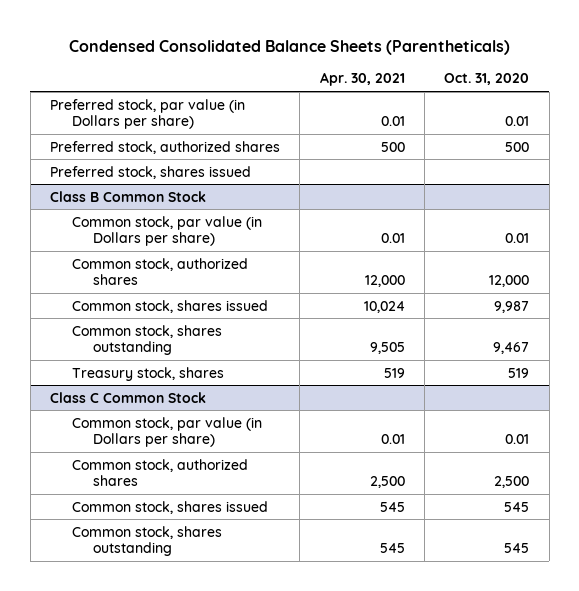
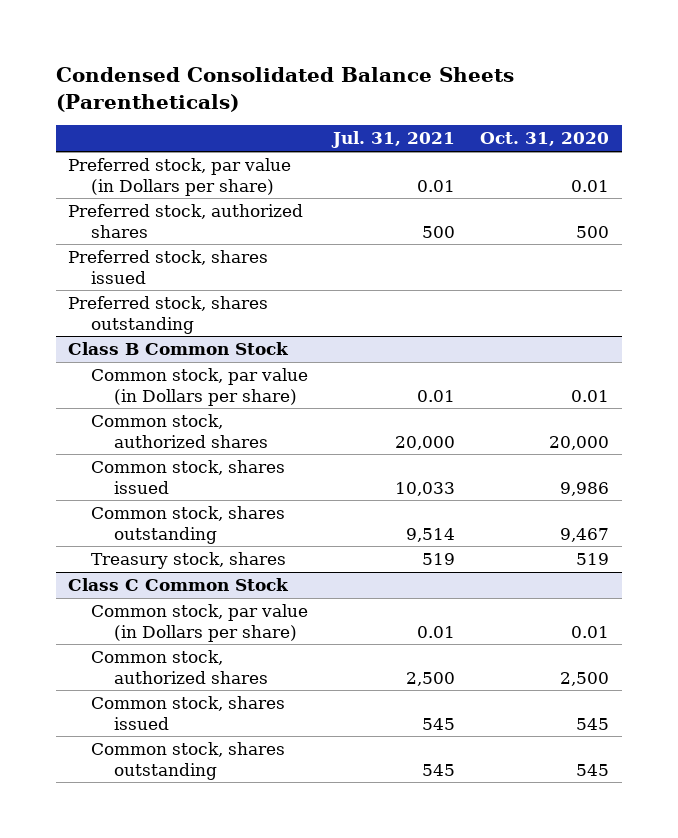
[319,72,405,87] Apr. 30, 2021 -> none
none -> [331,131,456,149] Jul. 31, 2021
none -> [68,296,269,334] Preferred stock, shares outstanding
[489,275,530,288] 12,000 -> [549,435,610,450] 20,000
[494,300,530,313] 9,987 -> [560,481,610,496] 9,986

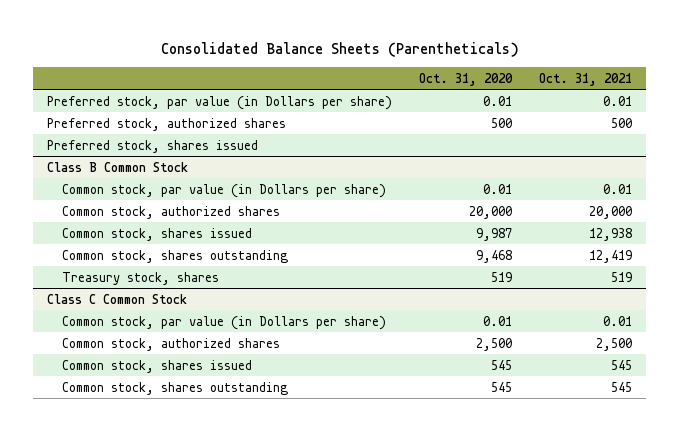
[55,67,514,112] Condensed Consolidated Balance Sheets (Parentheticals) -> [160,41,519,57] Consolidated Balance Sheets (Parentheticals)
[331,131,456,149] Jul. 31, 2021 -> none
none -> [539,72,633,86] Oct. 31, 2021
[68,296,269,334] Preferred stock, shares outstanding -> none
[560,481,610,496] 9,986 -> [476,227,513,241] 9,987
[560,527,610,542] 9,467 -> [476,249,513,263] 9,468

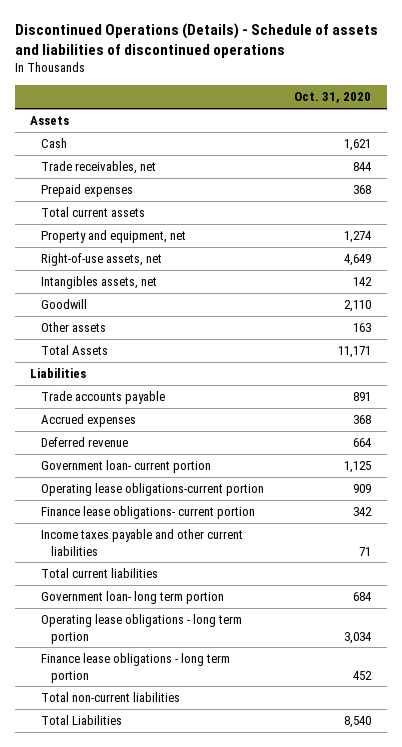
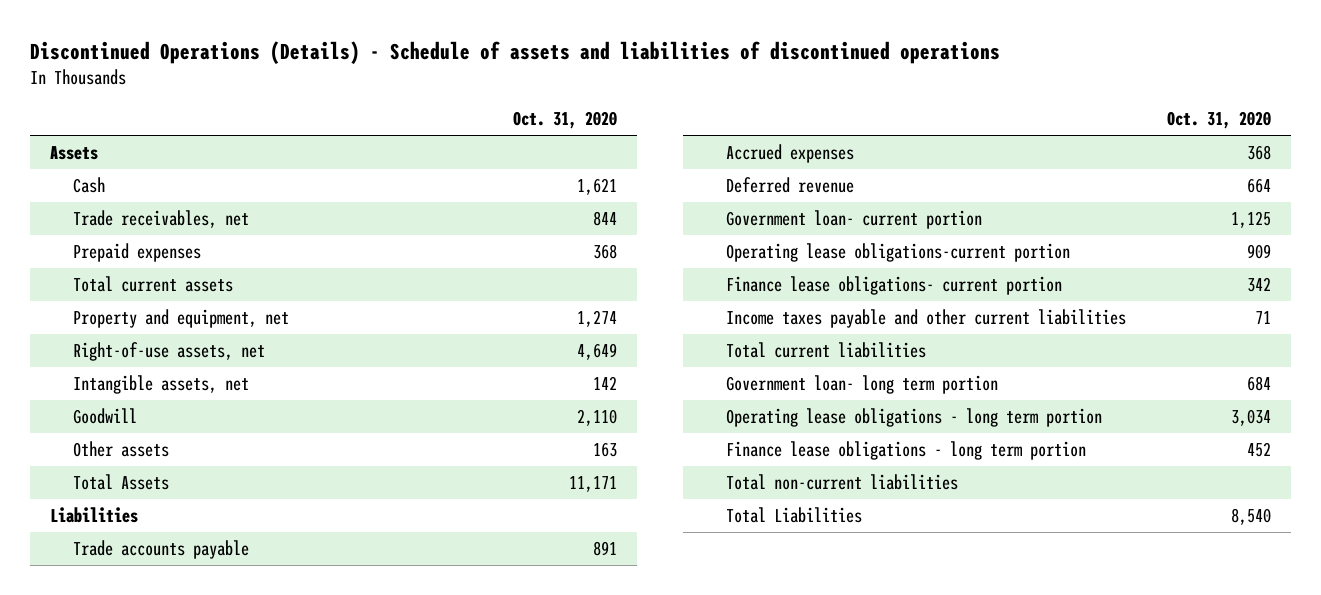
[40,276,157,290] Intangibles assets, net -> [72,375,249,395] Intangible assets, net

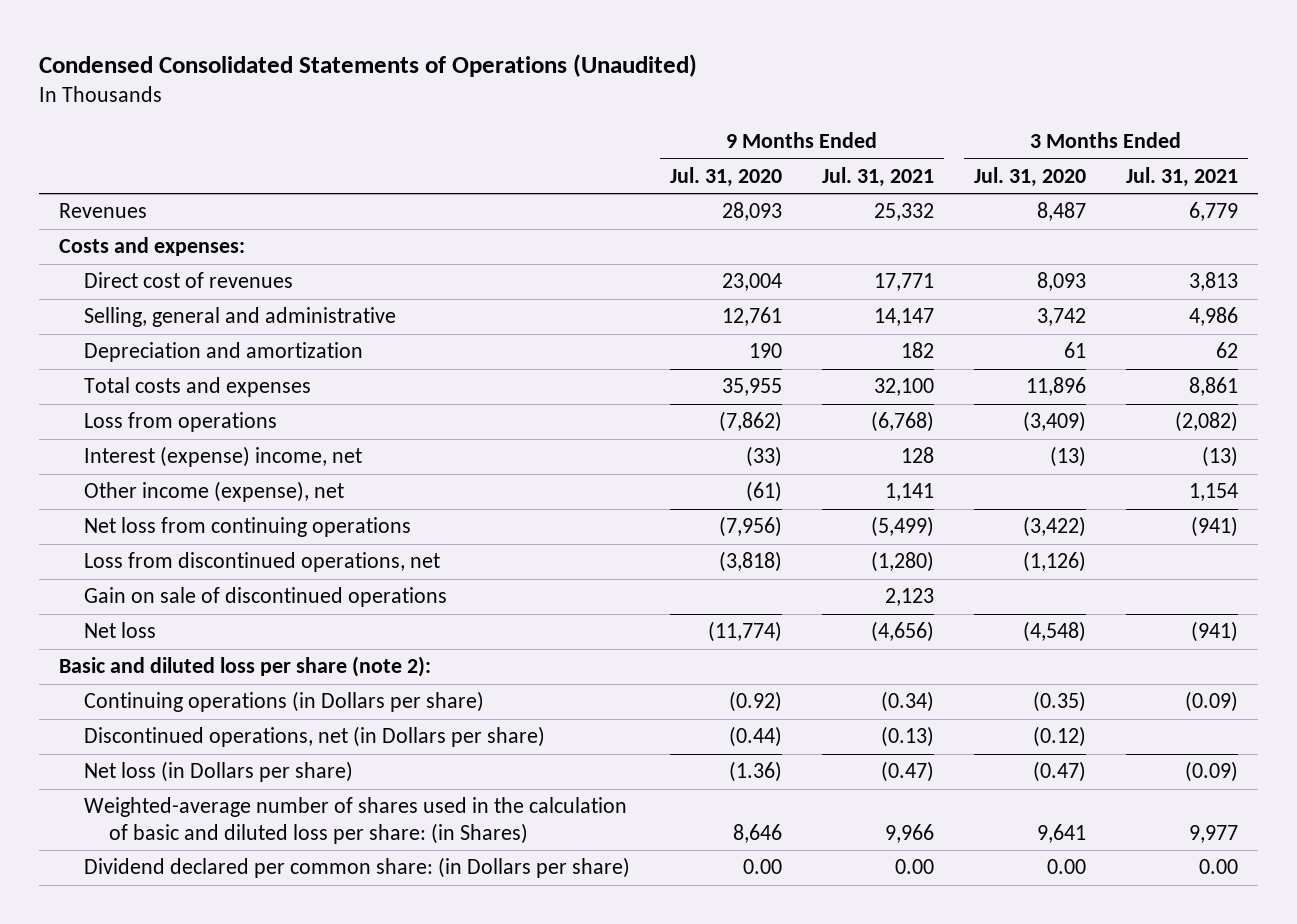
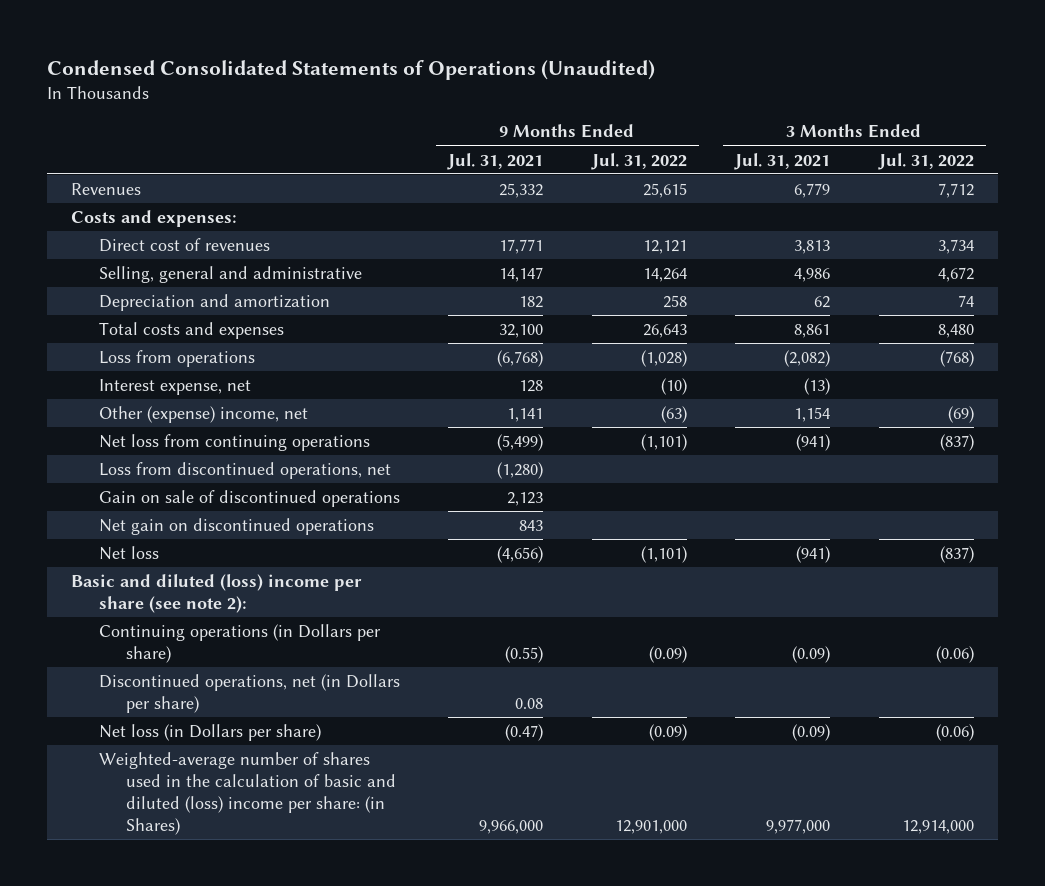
[670,166,783,187] Jul. 31, 2020 -> none
[973,166,1086,187] Jul. 31, 2020 -> none
none -> [590,152,687,170] Jul. 31, 2022
none -> [877,152,974,170] Jul. 31, 2022
[84,446,363,468] Interest (expense) income, net -> [98,379,251,396] Interest expense, net
[84,481,345,503] Other income (expense), net -> [98,406,308,424] Other (expense) income, net
none -> [98,518,374,536] Net gain on discontinued operations
[59,656,432,678] Basic and diluted loss per share (note 2): -> [70,574,362,613] Basic and diluted (loss) income per share (see note 2):
[880,691,934,713] (0.34) -> [505,645,544,663] (0.55)
[880,726,934,748] (0.13) -> [515,697,544,709] 0.08
[84,857,631,879] Dividend declared per common share: (in Dollars per share) -> none
[84,797,628,844] Weighted-average number of shares used in the calculation of basic and diluted loss per share: (in Shares) -> [98,752,397,835] Weighted-average number of shares used in the calculation of basic and diluted (loss) income per share: (in Shares)
[884,823,934,843] 9,966 -> [479,819,544,834] 9,966,000
[1188,824,1238,843] 9,977 -> [766,818,831,834] 9,977,000

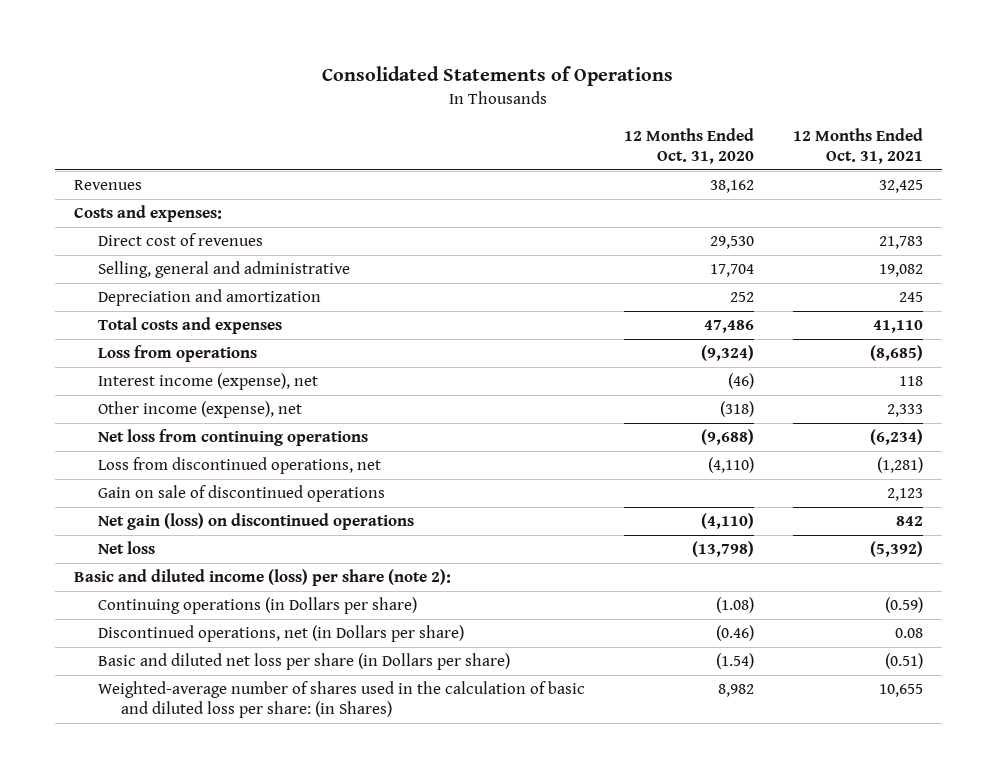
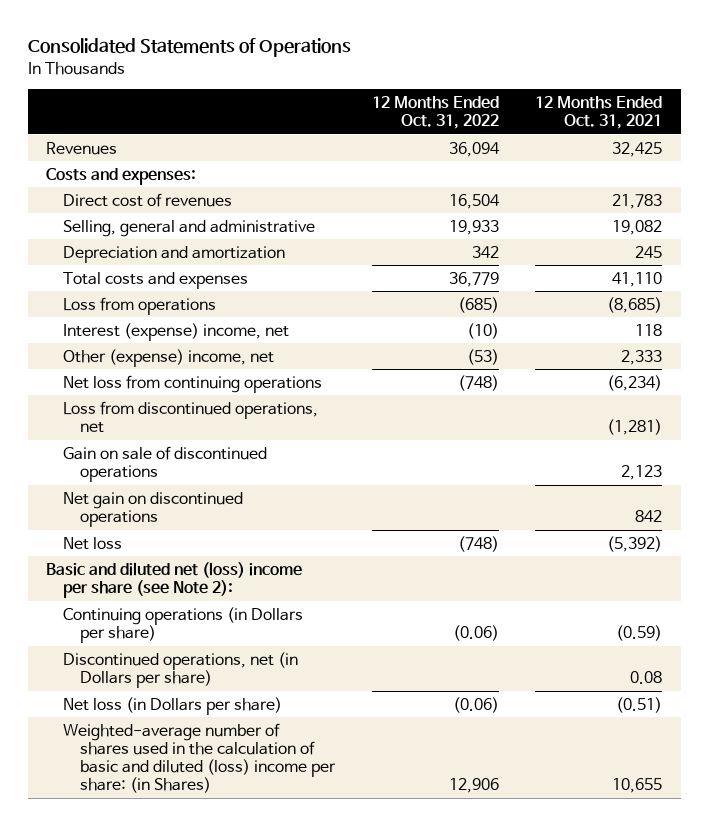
[623,127,754,164] 12 Months Ended Oct. 31, 2020 -> none
none -> [371,96,499,130] 12 Months Ended Oct. 31, 2022
[97,373,318,391] Interest income (expense), net -> [63,322,290,341] Interest (expense) income, net
[97,401,302,419] Other income (expense), net -> [63,348,275,367] Other (expense) income, net
[97,513,414,531] Net gain (loss) on discontinued operations -> [63,491,244,528] Net gain on discontinued operations
[74,569,452,587] Basic and diluted income (loss) per share (note 2): -> [46,561,303,599] Basic and diluted net (loss) income per share (see Note 2):
[97,653,510,671] Basic and diluted net loss per share (in Dollars per share) -> [63,696,283,715] Net loss (in Dollars per share)
[97,681,585,719] Weighted-average number of shares used in the calculation of basic and diluted loss per share: (in Shares) -> [63,722,337,794] Weighted-average number of shares used in the calculation of basic and diluted (loss) income per share: (in Shares)

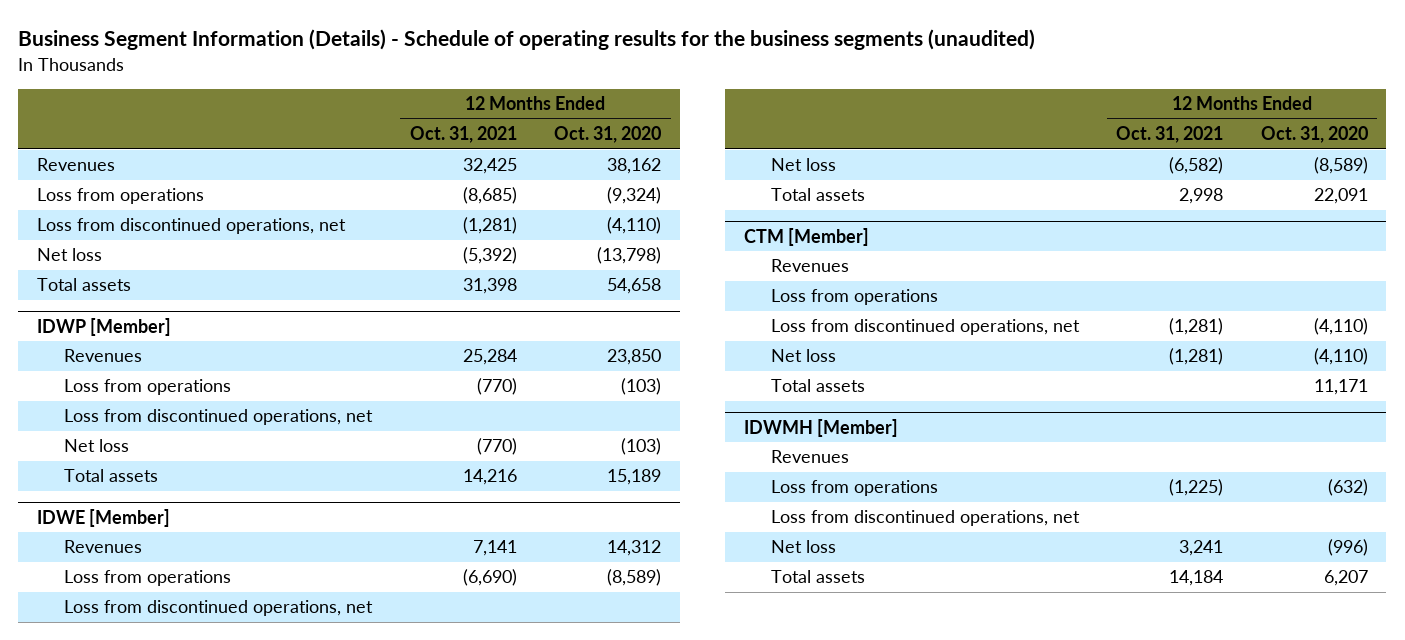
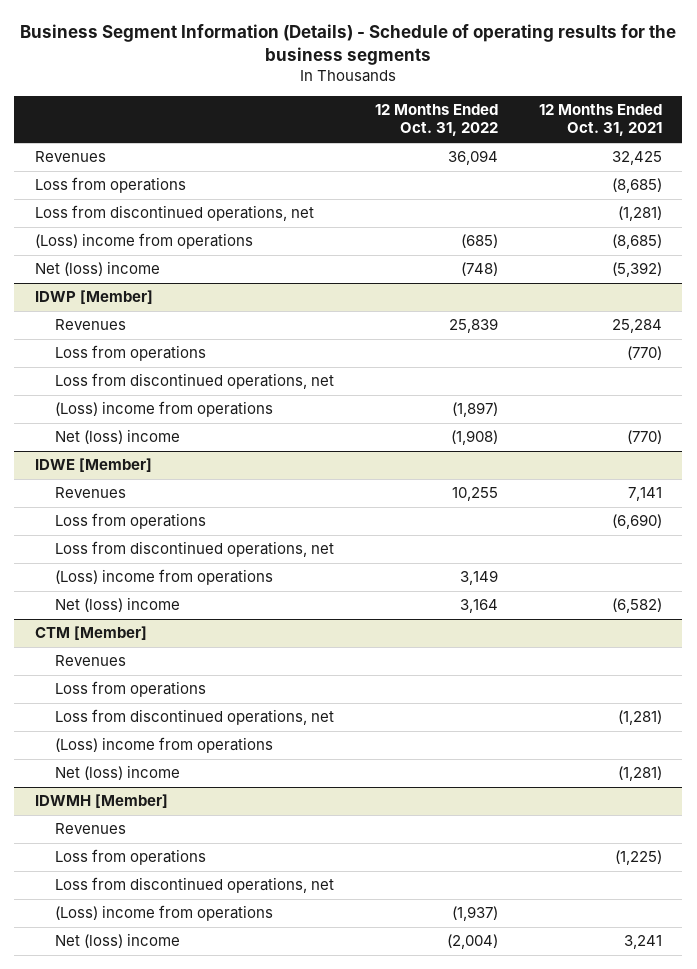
[18,29,1036,51] Business Segment Information (Details) - Schedule of operating results for the business segments (unaudited) -> [20,23,677,65] Business Segment Information (Details) - Schedule of operating results for the business segments
[554,126,662,144] Oct. 31, 2020 -> none
none -> [374,104,498,137] 12 Months Ended Oct. 31, 2022
[37,278,132,292] Total assets -> none
none -> [34,233,253,250] (Loss) income from operations
[37,248,103,262] Net loss -> [34,261,160,277] Net (loss) income
[64,469,159,483] Total assets -> none
none -> [54,401,273,418] (Loss) income from operations
[64,439,130,453] Net loss -> [54,429,180,445] Net (loss) income
[770,188,865,202] Total assets -> none
none -> [54,569,273,586] (Loss) income from operations
[770,158,836,172] Net loss -> [54,597,180,613] Net (loss) income
[770,379,865,393] Total assets -> none
none -> [54,737,273,754] (Loss) income from operations
[770,349,836,363] Net loss -> [54,765,180,781] Net (loss) income
[770,570,865,584] Total assets -> none
none -> [54,905,273,922] (Loss) income from operations
[770,540,836,554] Net loss -> [54,933,180,949] Net (loss) income

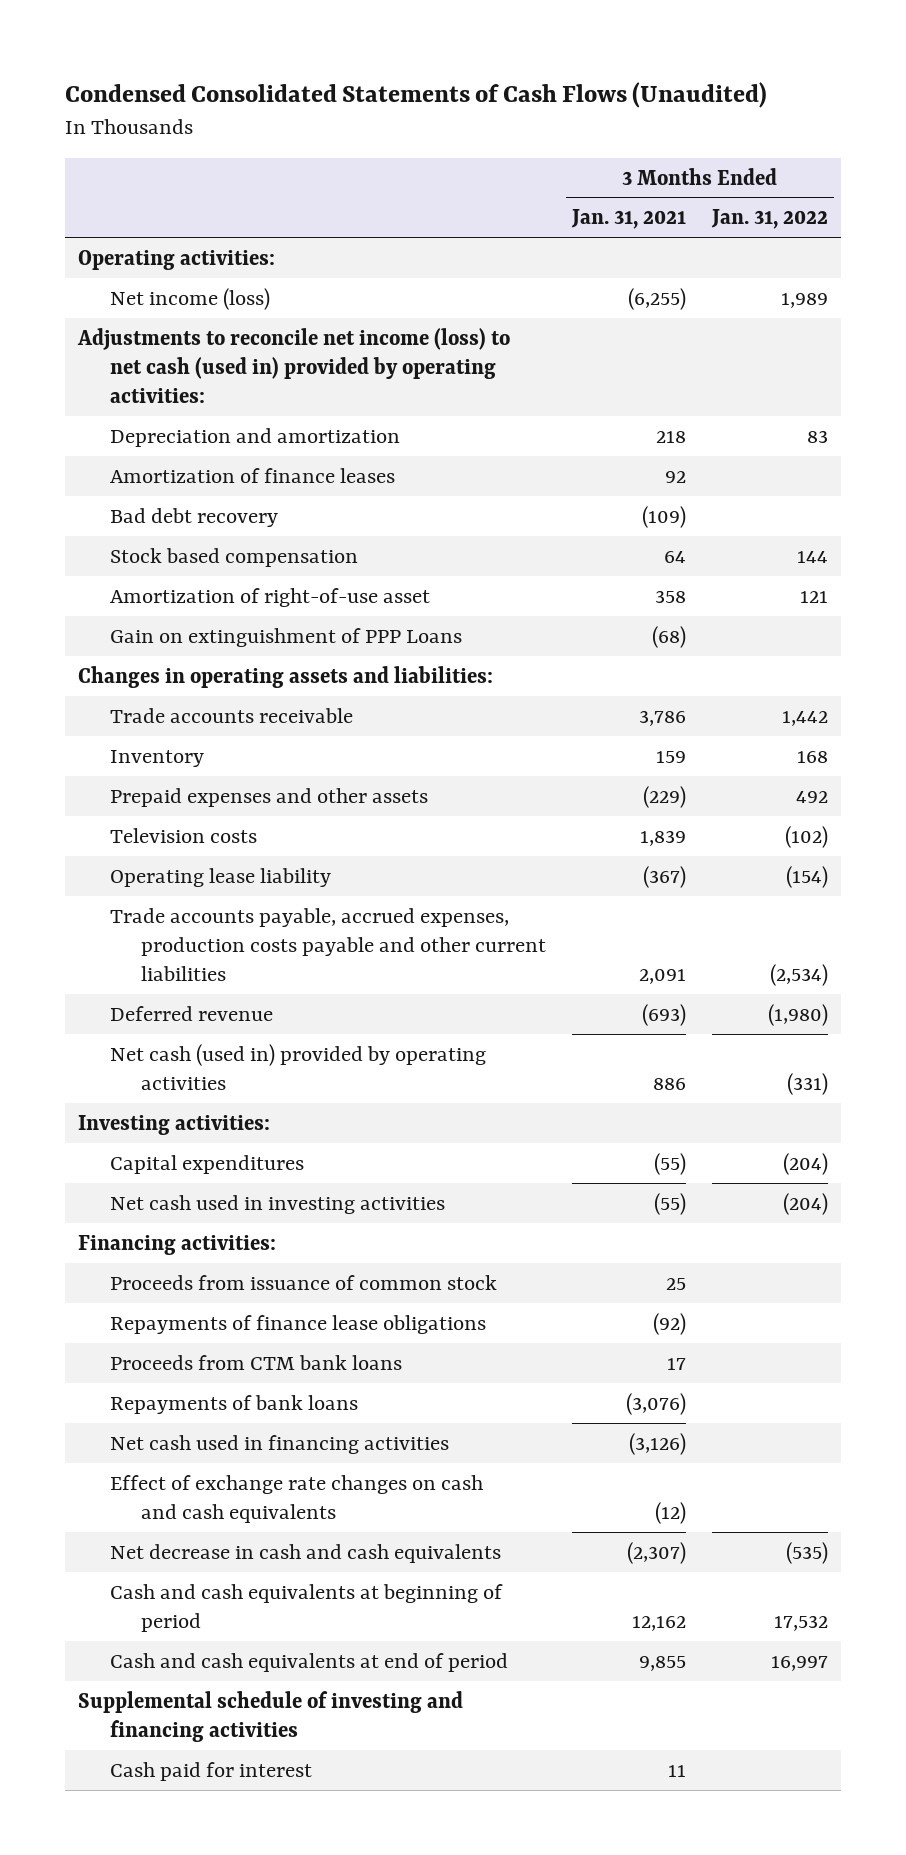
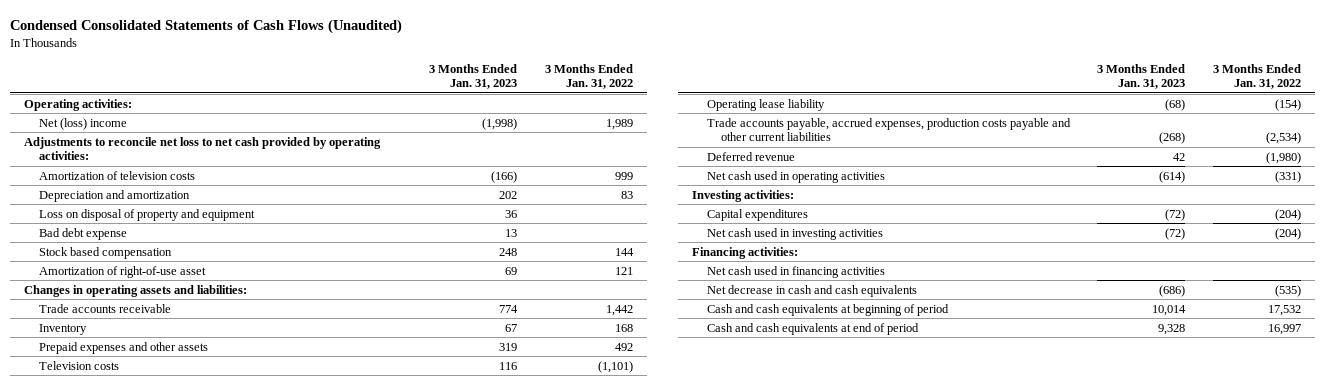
[571,209,687,230] Jan. 31, 2021 -> none
none -> [429,63,518,90] 3 Months Ended Jan. 31, 2023
[109,287,270,310] Net income (loss) -> [38,117,127,130] Net (loss) income
[77,327,511,403] Adjustments to reconcile net income (loss) to net cash (used in) provided by operating activities: -> [24,136,382,161] Adjustments to reconcile net loss to net cash provided by operating activities:
none -> [38,170,195,180] Amortization of television costs
[109,467,395,483] Amortization of finance leases -> none
none -> [38,208,255,221] Loss on disposal of property and equipment
[109,507,278,527] Bad debt recovery -> [38,227,127,240] Bad debt expense
[109,627,462,647] Gain on extinguishment of PPP Loans -> none
[784,825,828,848] (102) -> [597,360,633,373] (1,101)
[109,1043,486,1090] Net cash (used in) provided by operating activities -> [706,170,885,183] Net cash used in operating activities
[109,1274,497,1290] Proceeds from issuance of common stock -> none
[109,1314,486,1334] Repayments of finance lease obligations -> none
[109,1354,402,1370] Proceeds from CTM bank loans -> none
[109,1394,358,1414] Repayments of bank loans -> none
[109,1474,483,1523] Effect of exchange rate changes on cash and cash equivalents -> none
[78,1690,464,1742] Supplemental schedule of investing and financing activities -> none
[109,1761,312,1781] Cash paid for interest -> none

